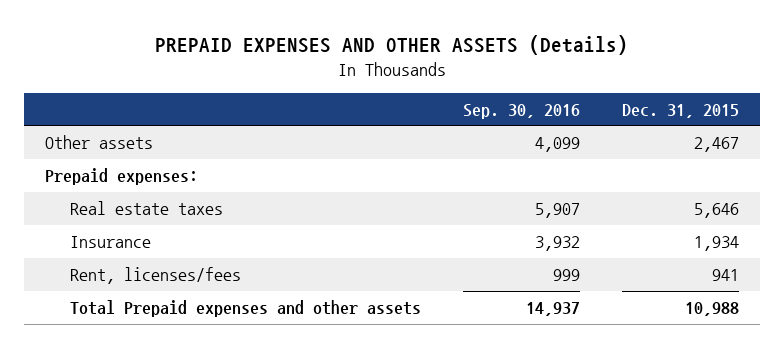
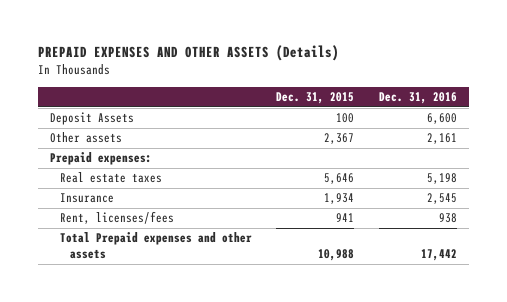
[462,103,580,119] Sep. 30, 2016 -> none
none -> [378,92,457,105] Dec. 31, 2016
none -> [50,112,135,126] Deposit Assets
[693,137,739,153] 2,467 -> [324,133,355,145] 2,367

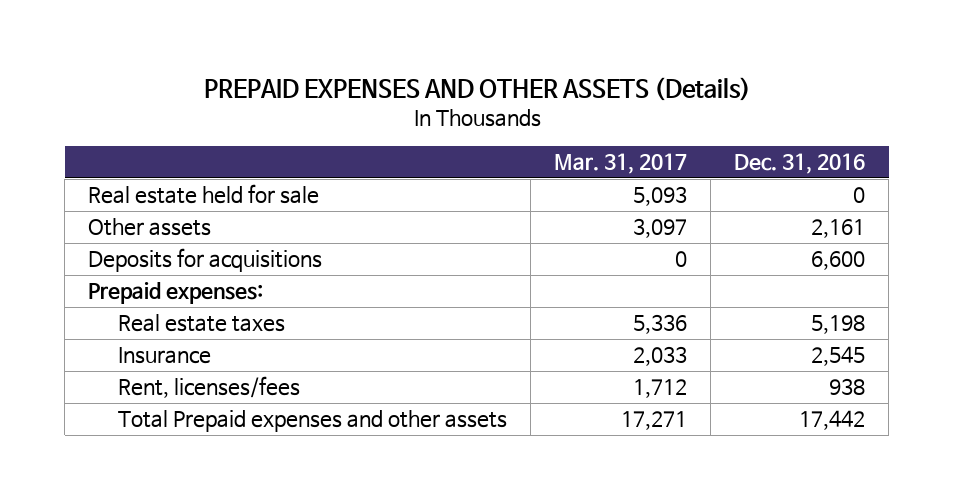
[276,92,355,105] Dec. 31, 2015 -> none
none -> [554,153,688,175] Mar. 31, 2017
[50,112,135,126] Deposit Assets -> none
none -> [88,184,320,205] Real estate held for sale
none -> [88,248,323,273] Deposits for acquisitions

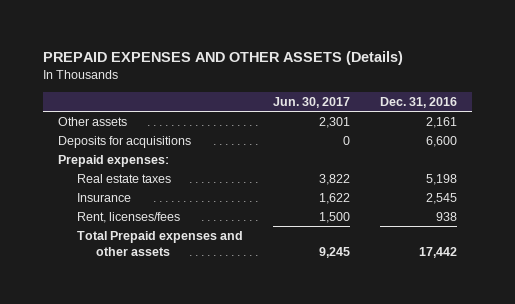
[554,153,688,175] Mar. 31, 2017 -> none
none -> [273,96,351,108] Jun. 30, 2017
[88,184,320,205] Real estate held for sale -> none

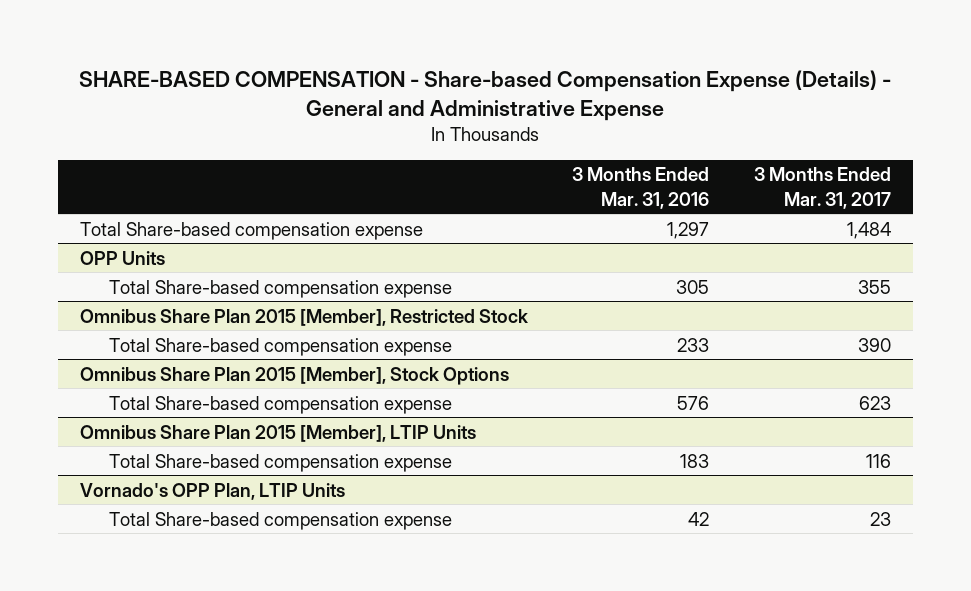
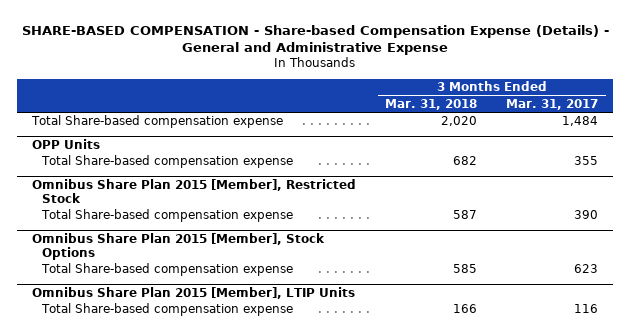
[572,167,710,209] 3 Months Ended Mar. 31, 2016 -> none
none -> [384,98,477,110] Mar. 31, 2018
[80,482,346,500] Vornado's OPP Plan, LTIP Units -> none
[109,511,453,530] Total Share-based compensation expense -> none

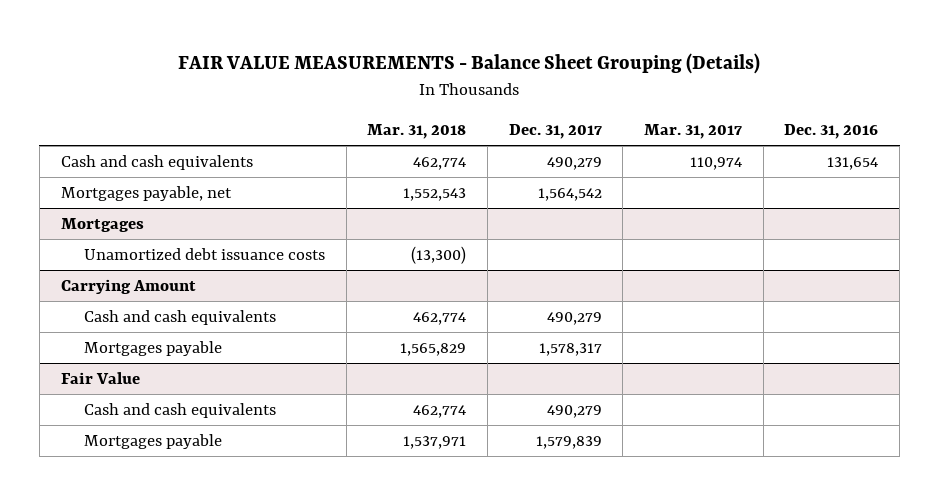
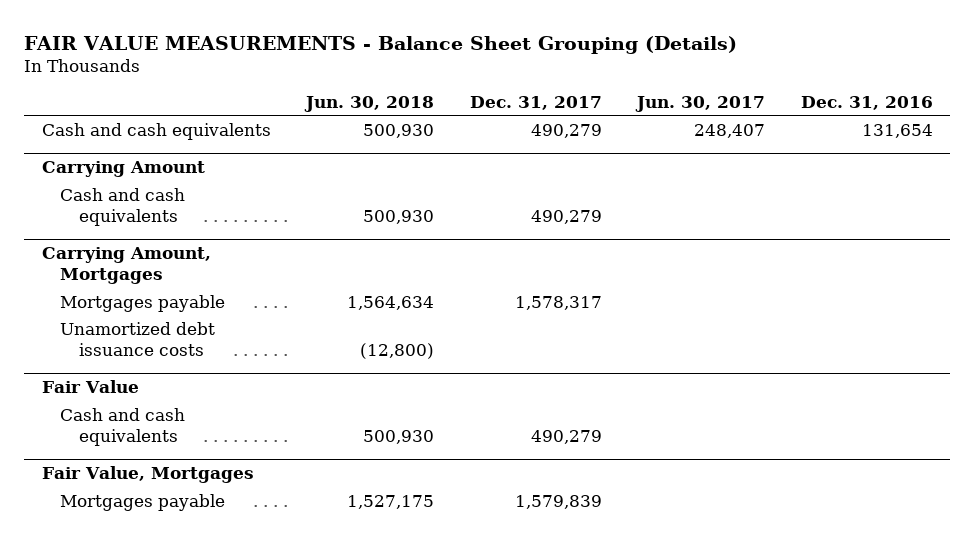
[367,123,467,139] Mar. 31, 2018 -> none
[644,123,743,139] Mar. 31, 2017 -> none
none -> [304,95,435,112] Jun. 30, 2018
none -> [635,95,766,112] Jun. 30, 2017
[60,185,232,201] Mortgages payable, net -> none
[60,217,144,232] Mortgages -> none
[83,247,325,260] Unamortized debt issuance costs -> none
none -> [41,247,211,285] Carrying Amount, Mortgages
none -> [60,321,216,356] Unamortized debt issuance costs
none -> [41,466,254,484] Fair Value, Mortgages

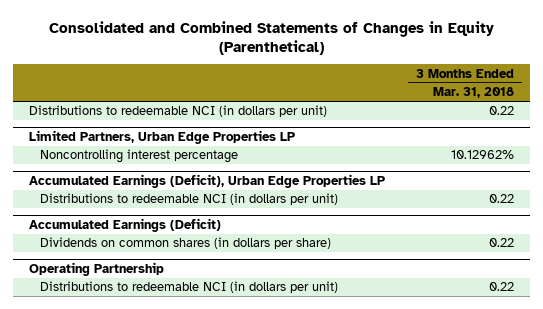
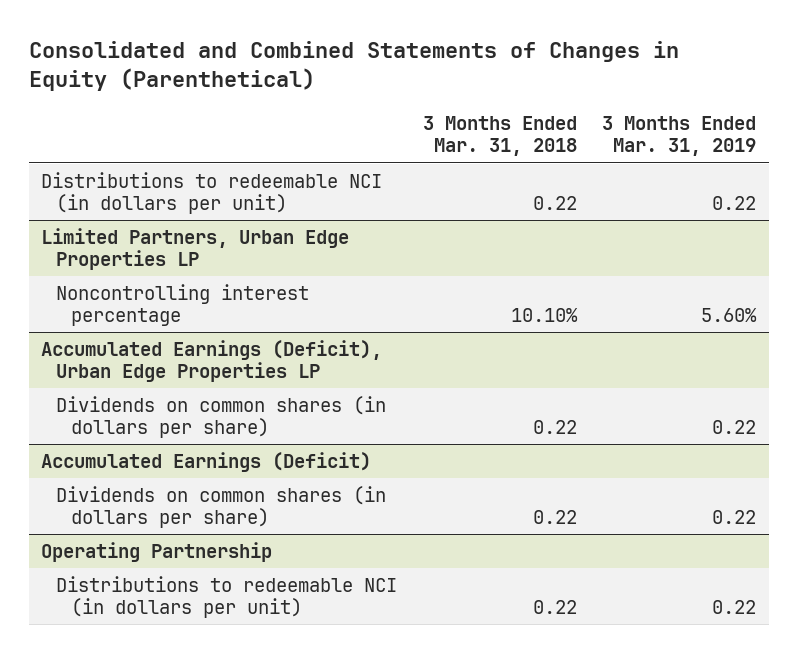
none -> [602,116,757,157] 3 Months Ended Mar. 31, 2019
[451,150,515,160] 10.12962% -> [510,308,578,323] 10.10%
[40,193,339,206] Distributions to redeemable NCI (in dollars per unit) -> none
none -> [56,395,387,439] Dividends on common shares (in dollars per share)

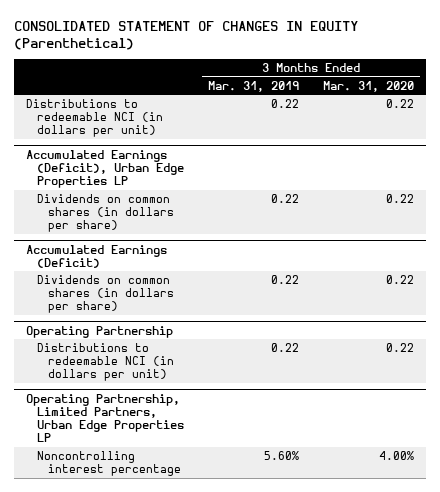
[28,41,679,92] Consolidated and Combined Statements of Changes in Equity (Parenthetical) -> [14,21,359,51] CONSOLIDATED STATEMENT OF CHANGES IN EQUITY (Parenthetical)
[422,116,577,157] 3 Months Ended Mar. 31, 2018 -> none
none -> [323,80,415,92] Mar. 31, 2020
[41,227,350,271] Limited Partners, Urban Edge Properties LP -> none
[56,283,310,327] Noncontrolling interest percentage -> none
none -> [26,393,185,443] Operating Partnership, Limited Partners, Urban Edge Properties LP
none -> [37,450,181,477] Noncontrolling interest percentage

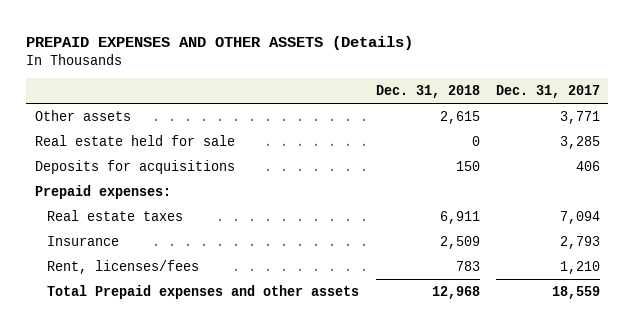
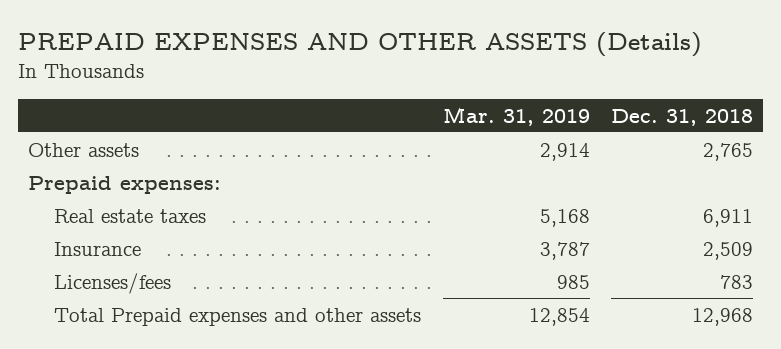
[495,85,600,99] Dec. 31, 2017 -> none
none -> [442,106,590,126] Mar. 31, 2019
[34,134,235,146] Real estate held for sale -> none
[34,159,235,174] Deposits for acquisitions -> none
[439,110,480,124] 2,615 -> [702,142,753,161] 2,765
[47,259,200,274] Rent, licenses/fees -> [54,272,172,294] Licenses/fees

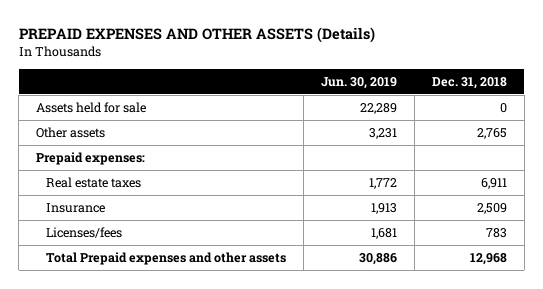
[442,106,590,126] Mar. 31, 2019 -> none
none -> [320,76,397,89] Jun. 30, 2019
none -> [36,102,147,114] Assets held for sale

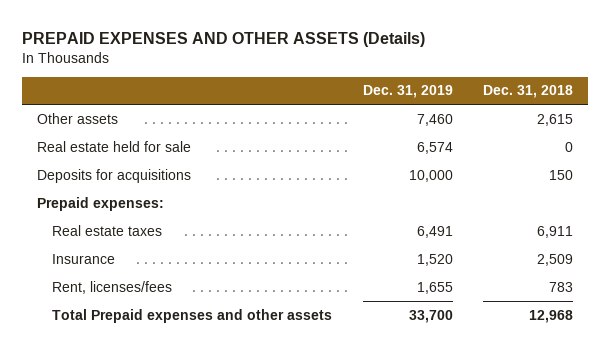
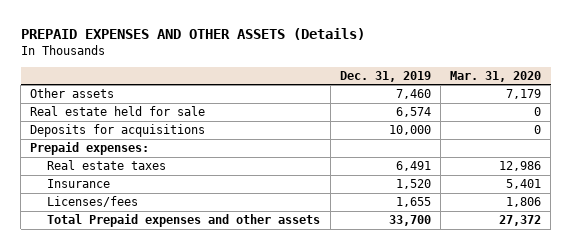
[482,85,573,99] Dec. 31, 2018 -> none
none -> [449,70,541,82] Mar. 31, 2020
[52,280,173,294] Rent, licenses/fees -> [47,196,139,208] Licenses/fees

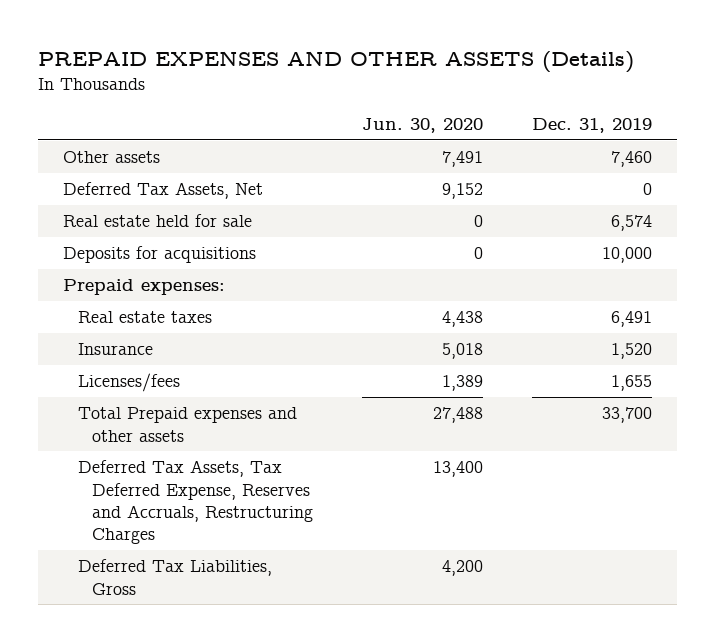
[449,70,541,82] Mar. 31, 2020 -> none
none -> [362,117,484,133] Jun. 30, 2020
none -> [62,182,263,200] Deferred Tax Assets, Net
none -> [77,460,314,545] Deferred Tax Assets, Tax Deferred Expense, Reserves and Accruals, Restructuring Charges
none -> [77,559,272,595] Deferred Tax Liabilities, Gross

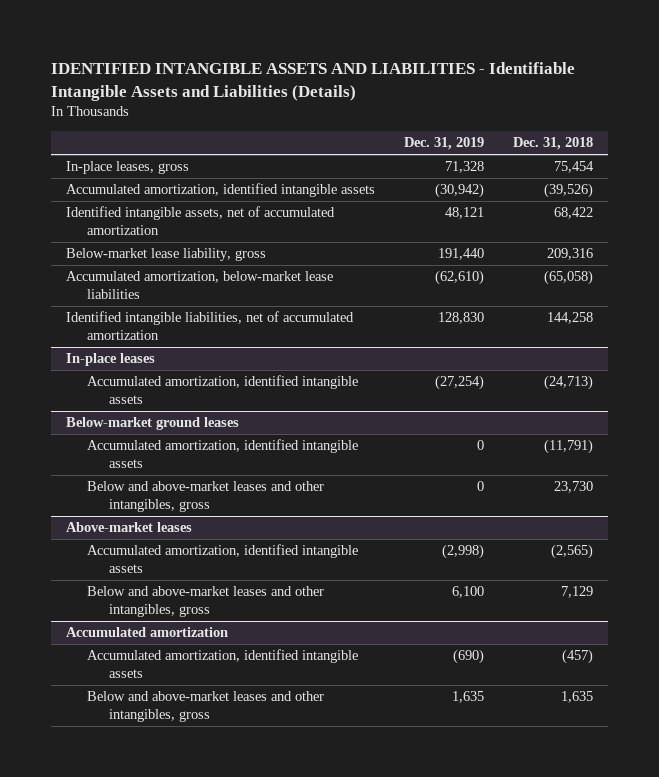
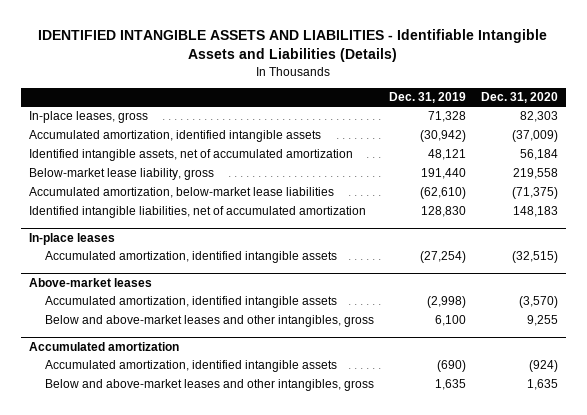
[513,137,594,151] Dec. 31, 2018 -> none
none -> [480,92,558,104] Dec. 31, 2020
[65,417,239,431] Below-market ground leases -> none
[87,439,359,469] Accumulated amortization, identified intangible assets -> none
[87,481,325,513] Below and above-market leases and other intangibles, gross -> none

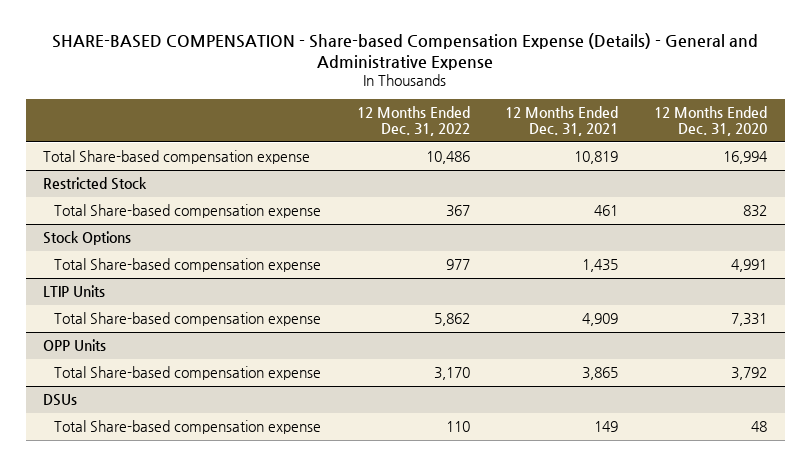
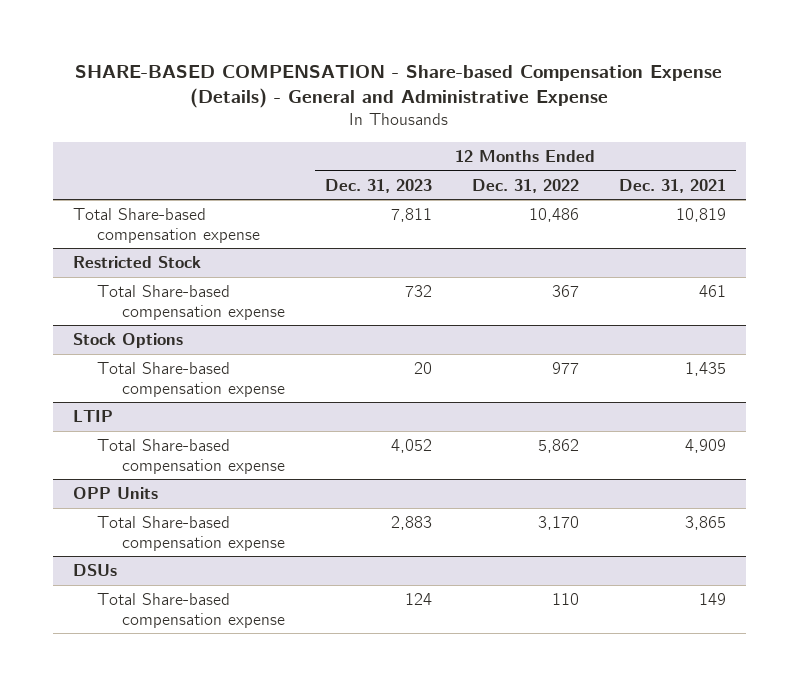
[654,105,768,136] 12 Months Ended Dec. 31, 2020 -> none
none -> [324,178,432,193] Dec. 31, 2023
[43,285,106,298] LTIP Units -> [72,410,113,423] LTIP

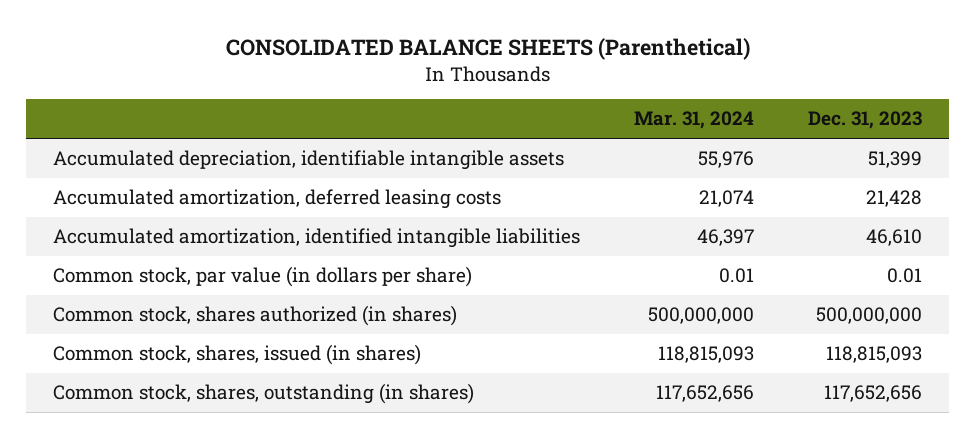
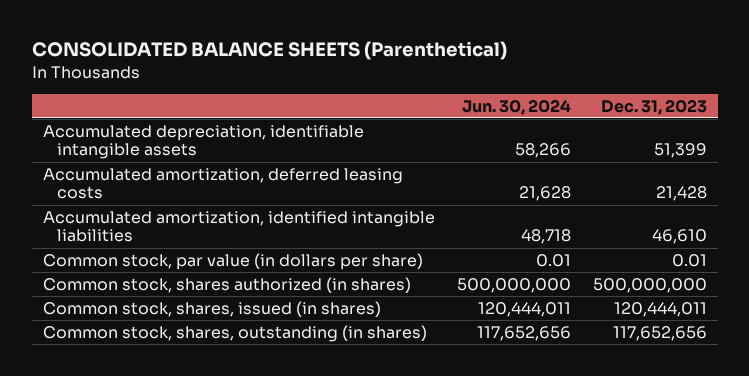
[634,111,755,130] Mar. 31, 2024 -> none
none -> [461,98,571,115] Jun. 30, 2024
[826,346,923,364] 118,815,093 -> [613,301,707,317] 120,444,011

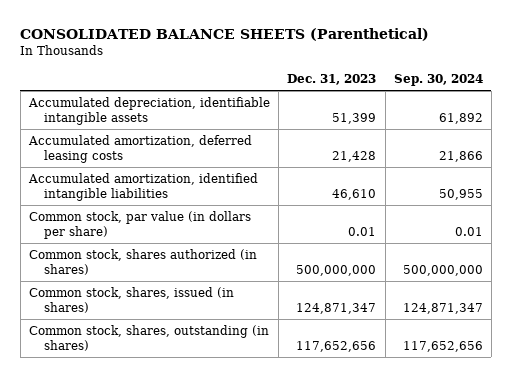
[461,98,571,115] Jun. 30, 2024 -> none
none -> [393,74,483,87] Sep. 30, 2024
[613,301,707,317] 120,444,011 -> [296,302,377,314] 124,871,347

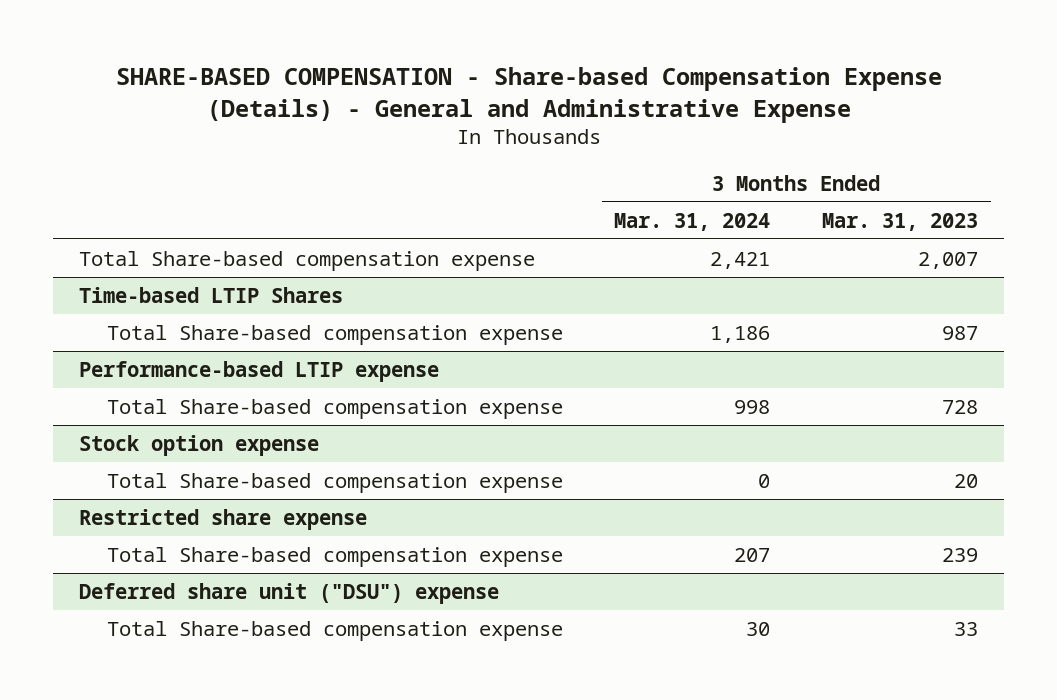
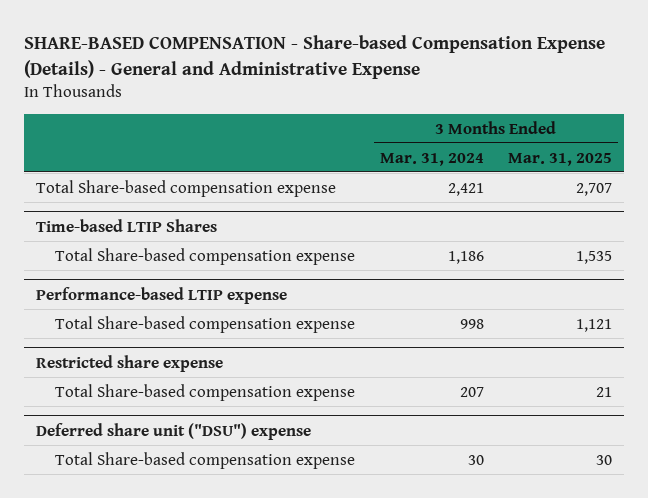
[822,212,979,231] Mar. 31, 2023 -> none
none -> [508,152,613,166] Mar. 31, 2025
[79,434,320,456] Stock option expense -> none
[106,472,563,493] Total Share-based compensation expense -> none

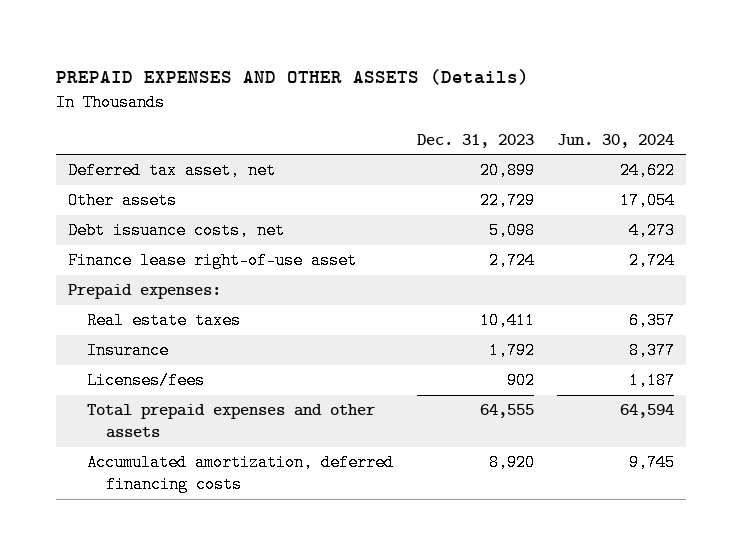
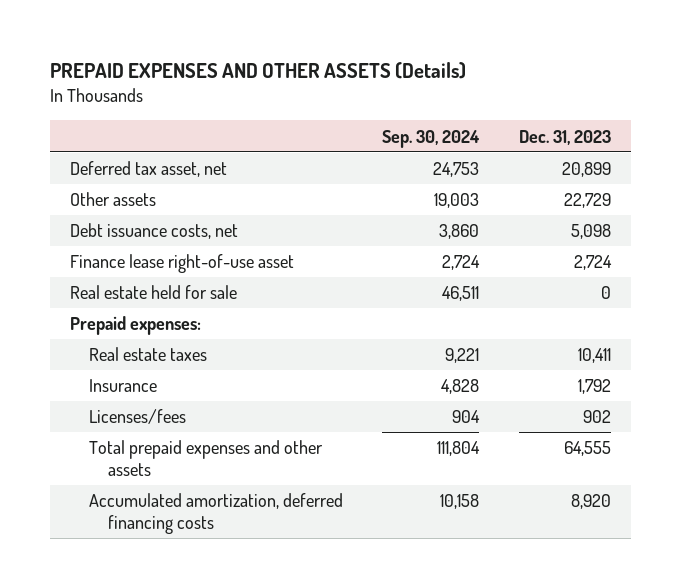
[557,133,675,148] Jun. 30, 2024 -> none
none -> [382,129,481,148] Sep. 30, 2024
none -> [69,285,237,300] Real estate held for sale

